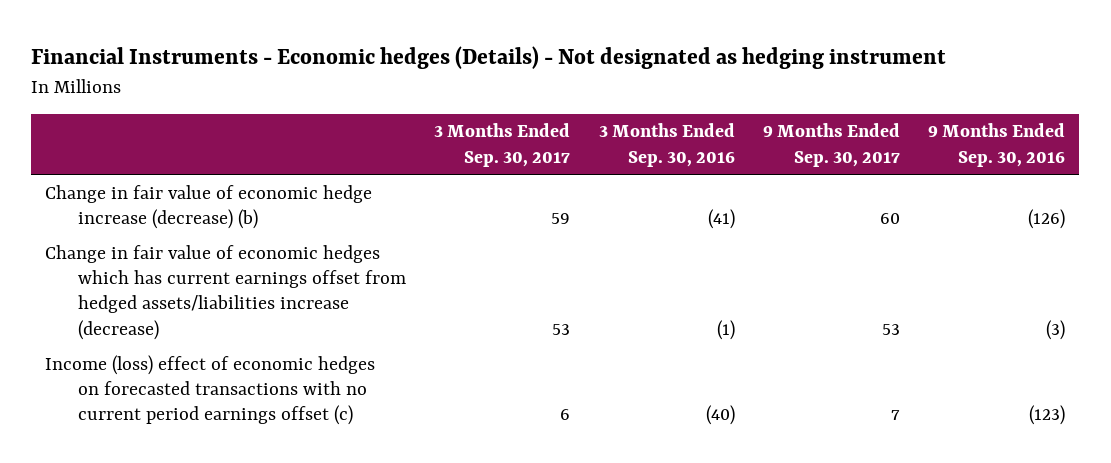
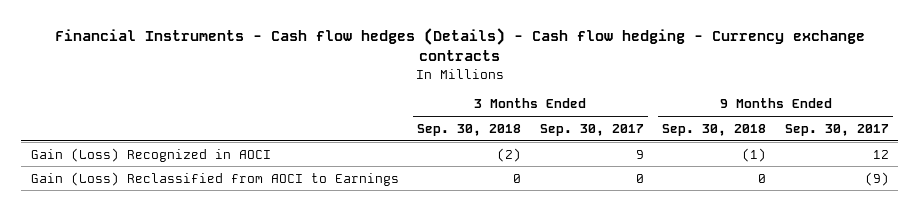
[31,46,947,70] Financial Instruments - Economic hedges (Details) - Not designated as hedging instrument -> [54,28,865,62] Financial Instruments - Cash flow hedges (Details) - Cash flow hedging - Currency exchange contracts
[598,123,735,167] 3 Months Ended Sep. 30, 2016 -> none
[928,123,1066,167] 9 Months Ended Sep. 30, 2016 -> none
none -> [417,123,522,136] Sep. 30, 2018
none -> [662,123,767,136] Sep. 30, 2018
[45,184,373,229] Change in fair value of economic hedge increase (decrease) (b) -> none
[45,244,406,340] Change in fair value of economic hedges which has current earnings offset from hedged assets/liabilities increase (decrease) -> none
[45,354,376,426] Income (loss) effect of economic hedges on forecasted transactions with no current period earnings offset (c) -> none
none -> [30,147,271,162] Gain (Loss) Recognized in AOCI
none -> [30,171,399,186] Gain (Loss) Reclassified from AOCI to Earnings

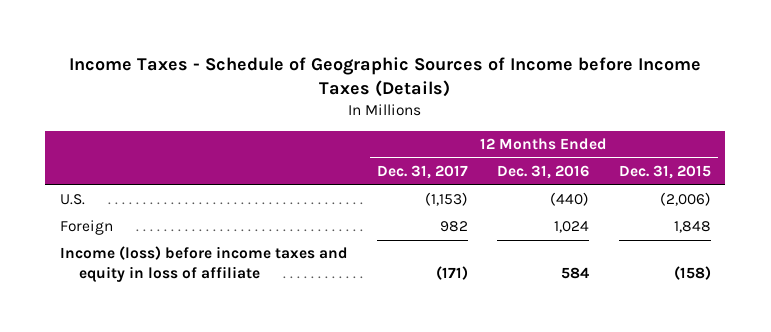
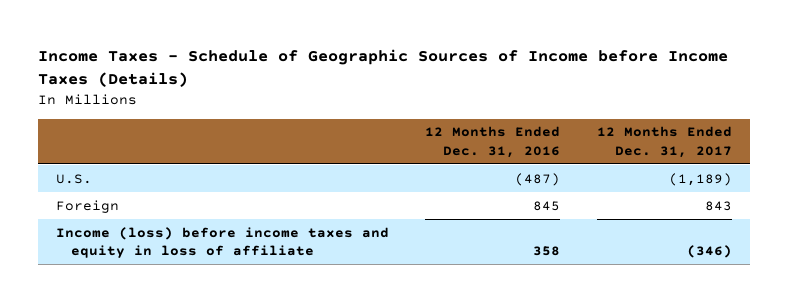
[618,165,711,180] Dec. 31, 2015 -> none
[425,192,469,207] (1,153) -> [668,172,732,186] (1,189)
[550,192,590,207] (440) -> [515,172,561,186] (487)
[440,221,469,233] 982 -> [704,200,732,211] 843
[554,221,590,234] 1,024 -> [533,200,561,211] 845
[436,266,469,281] (171) -> [686,245,732,259] (346)
[561,267,590,280] 584 -> [533,246,561,257] 358

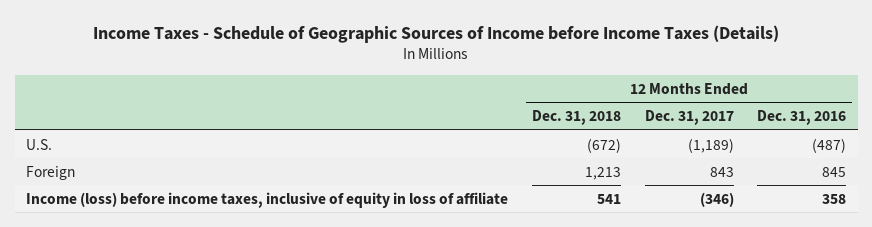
none -> [531,110,621,126] Dec. 31, 2018
[56,226,390,259] Income (loss) before income taxes and equity in loss of affiliate -> [26,191,509,208] Income (loss) before income taxes, inclusive of equity in loss of affiliate

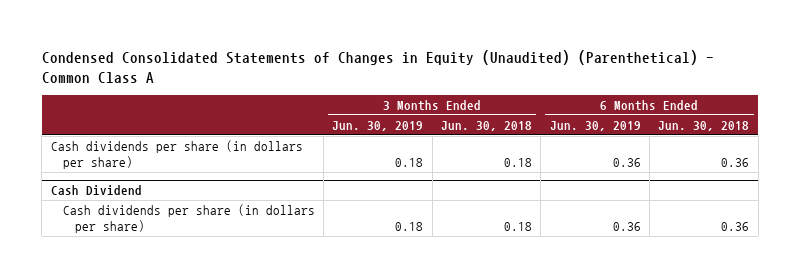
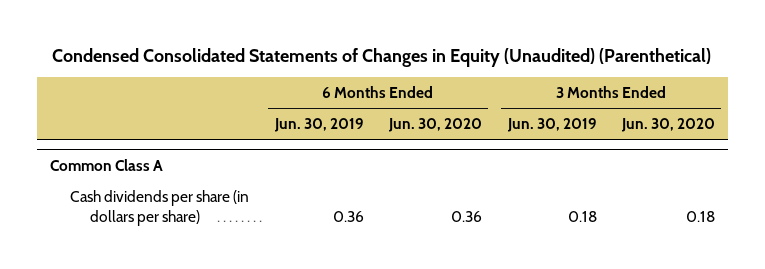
[41,49,714,83] Condensed Consolidated Statements of Changes in Equity (Unaudited) (Parenthetical) - Common Class A -> [52,47,712,67] Condensed Consolidated Statements of Changes in Equity (Unaudited) (Parenthetical)
[440,120,532,131] Jun. 30, 2018 -> none
[658,120,750,131] Jun. 30, 2018 -> none
none -> [388,118,483,133] Jun. 30, 2020
none -> [621,118,716,133] Jun. 30, 2020
[50,140,303,170] Cash dividends per share (in dollars per share) -> none
[50,185,142,196] Cash Dividend -> [49,158,163,171] Common Class A

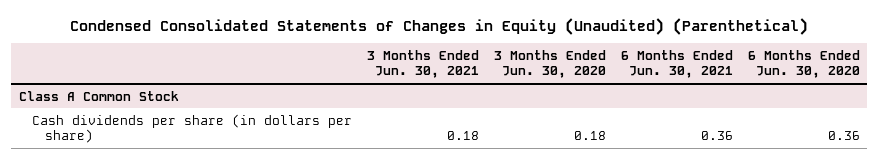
[273,118,364,133] Jun. 30, 2019 -> none
[506,118,597,133] Jun. 30, 2019 -> none
none -> [366,49,479,79] 3 Months Ended Jun. 30, 2021
none -> [620,49,733,79] 6 Months Ended Jun. 30, 2021
[49,158,163,171] Common Class A -> [18,90,179,101] Class A Common Stock

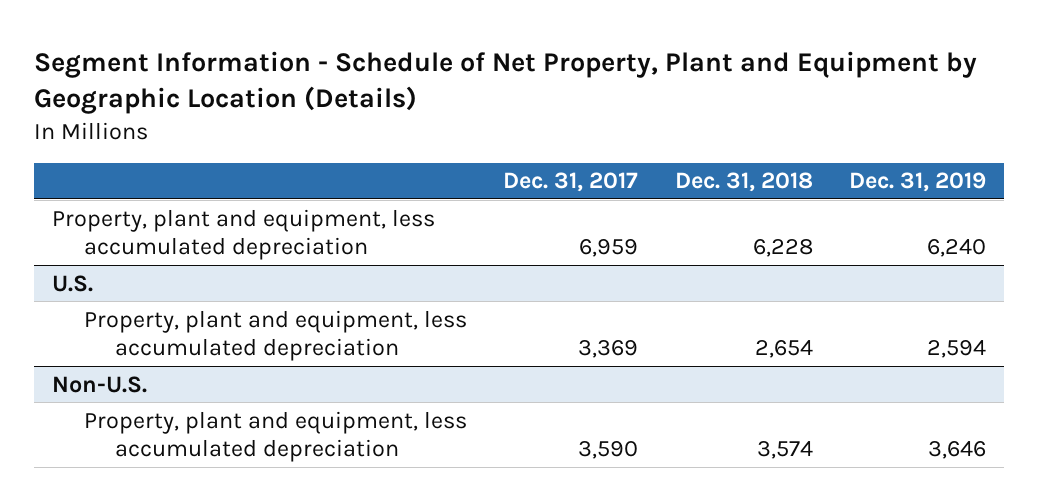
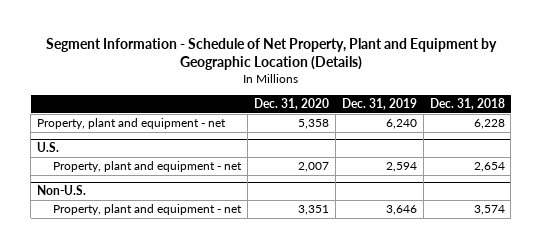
[503,172,639,193] Dec. 31, 2017 -> none
none -> [254,97,330,110] Dec. 31, 2020
[52,208,436,261] Property, plant and equipment, less accumulated depreciation -> [37,118,227,130] Property, plant and equipment - net
[83,309,467,362] Property, plant and equipment, less accumulated depreciation -> [53,161,243,173] Property, plant and equipment - net
[83,410,467,463] Property, plant and equipment, less accumulated depreciation -> [53,204,243,216] Property, plant and equipment - net

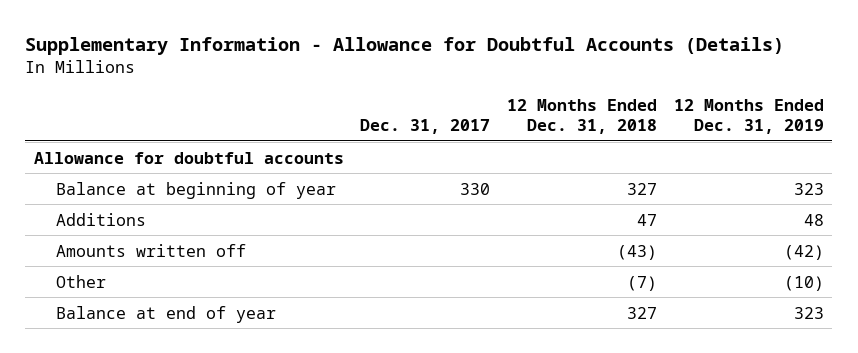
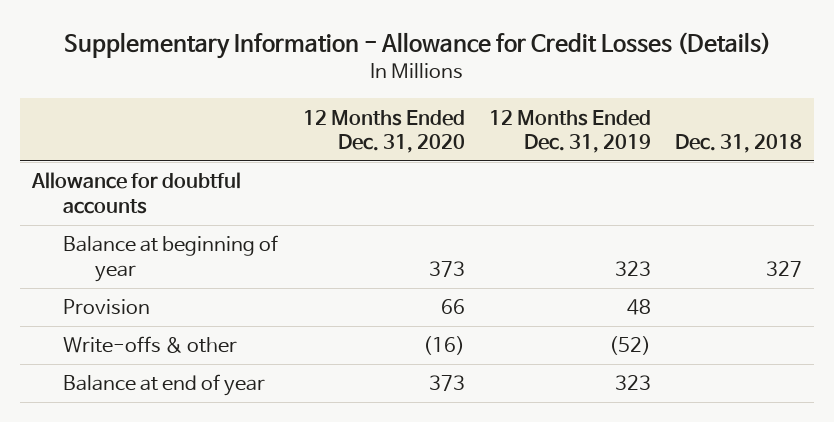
[25,36,785,55] Supplementary Information - Allowance for Doubtful Accounts (Details) -> [64,32,772,60] Supplementary Information - Allowance for Credit Losses (Details)
[360,118,491,134] Dec. 31, 2017 -> none
[507,98,658,134] 12 Months Ended Dec. 31, 2018 -> none
none -> [302,109,465,153] 12 Months Ended Dec. 31, 2020
none -> [675,133,803,153] Dec. 31, 2018
[55,274,106,288] Other -> none
[55,212,146,226] Additions -> [63,299,151,316] Provision
[55,243,246,257] Amounts written off -> [63,336,238,354] Write-offs & other
[783,244,824,260] (42) -> [608,336,651,356] (52)

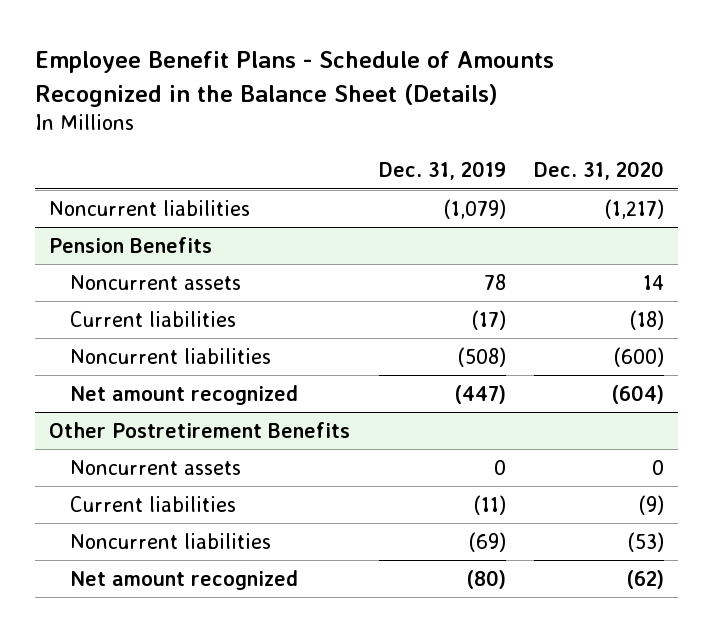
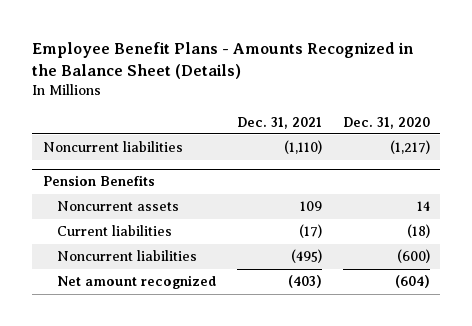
[35,51,555,107] Employee Benefit Plans - Schedule of Amounts Recognized in the Balance Sheet (Details) -> [32,42,415,80] Employee Benefit Plans - Amounts Recognized in the Balance Sheet (Details)
[378,161,506,181] Dec. 31, 2019 -> none
none -> [237,116,323,129] Dec. 31, 2021
[49,421,351,438] Other Postretirement Benefits -> none
[70,459,242,475] Noncurrent assets -> none
[70,495,237,512] Current liabilities -> none
[70,532,272,549] Noncurrent liabilities -> none
[70,569,299,590] Net amount recognized -> none

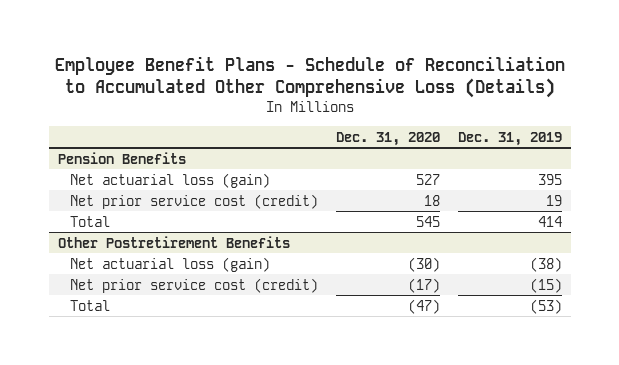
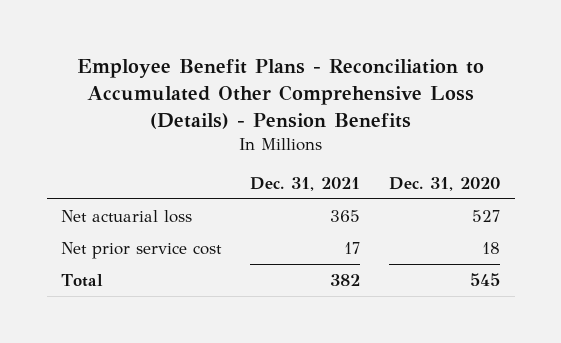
[54,55,565,98] Employee Benefit Plans - Schedule of Reconciliation to Accumulated Other Comprehensive Loss (Details) -> [76,59,484,129] Employee Benefit Plans - Reconciliation to Accumulated Other Comprehensive Loss (Details) - Pension Benefits
[457,131,562,146] Dec. 31, 2019 -> none
none -> [250,176,361,191] Dec. 31, 2021
[57,151,186,164] Pension Benefits -> none
[69,172,270,188] Net actuarial loss (gain) -> [61,209,193,223] Net actuarial loss
[69,193,318,209] Net prior service cost (credit) -> [61,241,223,259] Net prior service cost
[57,235,290,248] Other Postretirement Benefits -> none
[69,256,270,272] Net actuarial loss (gain) -> none
[69,277,318,293] Net prior service cost (credit) -> none
[69,299,110,311] Total -> none

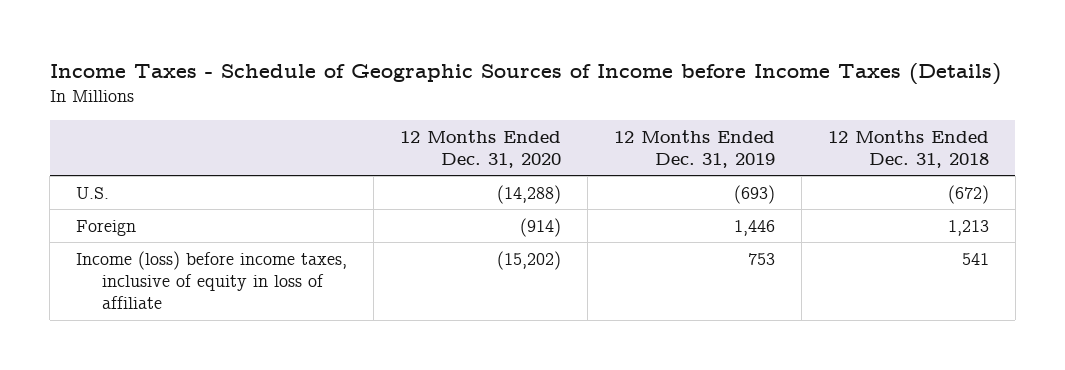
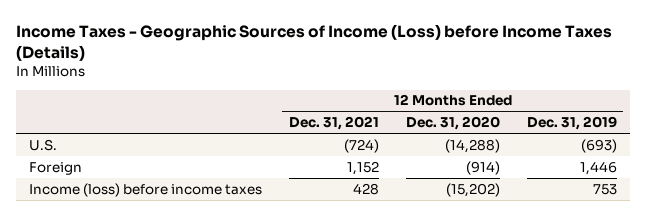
[49,62,1001,85] Income Taxes - Schedule of Geographic Sources of Income before Income Taxes (Details) -> [15,23,612,61] Income Taxes - Geographic Sources of Income (Loss) before Income Taxes (Details)
[827,129,989,168] 12 Months Ended Dec. 31, 2018 -> none
none -> [288,116,379,131] Dec. 31, 2021
[76,250,348,310] Income (loss) before income taxes, inclusive of equity in loss of affiliate -> [28,182,262,197] Income (loss) before income taxes

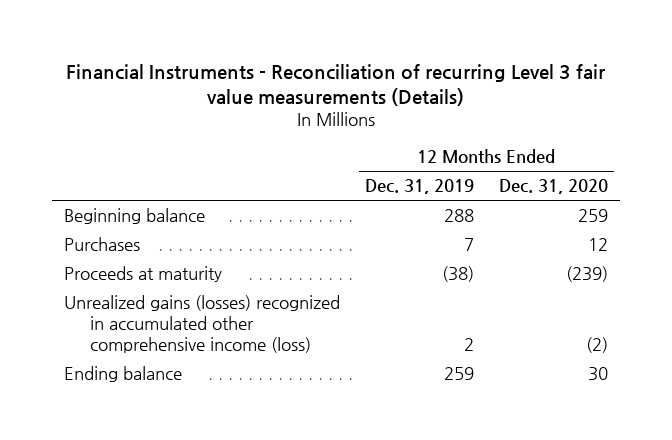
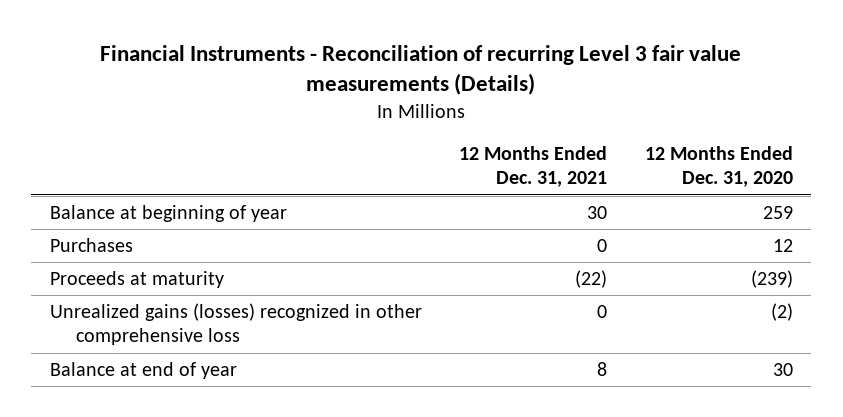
[365,179,475,195] Dec. 31, 2019 -> none
none -> [459,146,608,188] 12 Months Ended Dec. 31, 2021
[64,208,206,225] Beginning balance -> [49,204,287,222] Balance at beginning of year
[64,295,341,353] Unrealized gains (losses) recognized in accumulated other comprehensive income (loss) -> [49,302,422,346] Unrealized gains (losses) recognized in other comprehensive loss
[64,366,183,383] Ending balance -> [49,361,237,379] Balance at end of year

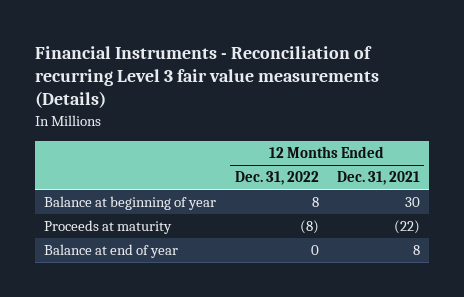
[644,146,793,188] 12 Months Ended Dec. 31, 2020 -> none
none -> [234,171,319,186] Dec. 31, 2022
[49,237,133,252] Purchases -> none
[49,302,422,346] Unrealized gains (losses) recognized in other comprehensive loss -> none

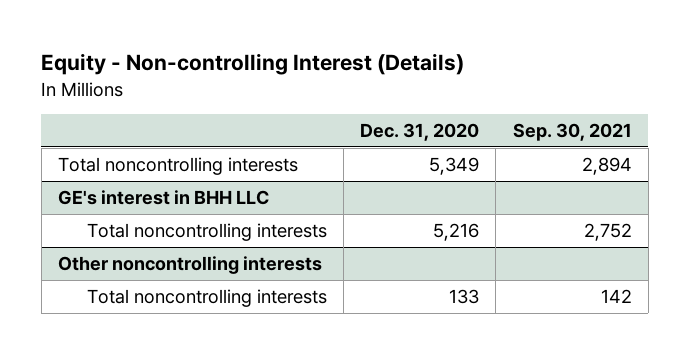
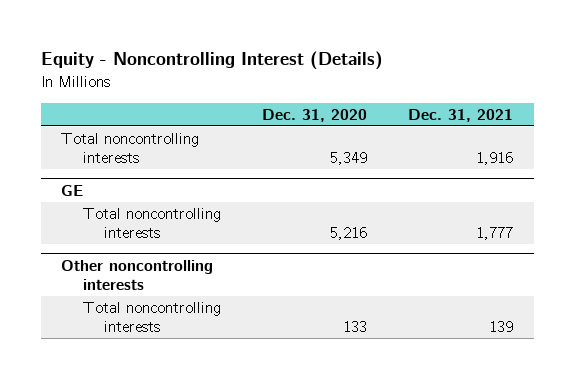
[41,53,465,76] Equity - Non-controlling Interest (Details) -> [40,51,383,71] Equity - Noncontrolling Interest (Details)
[512,123,632,142] Sep. 30, 2021 -> none
none -> [408,108,514,122] Dec. 31, 2021
[57,189,269,205] GE's interest in BHH LLC -> [61,184,84,196] GE

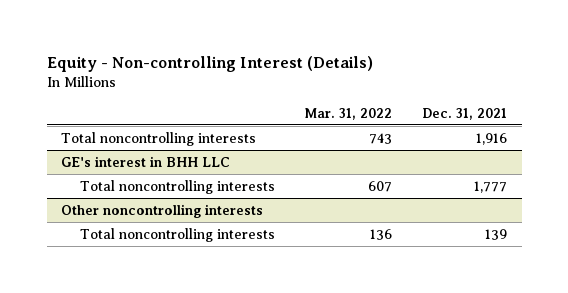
[40,51,383,71] Equity - Noncontrolling Interest (Details) -> [46,56,373,73] Equity - Non-controlling Interest (Details)
[262,108,368,122] Dec. 31, 2020 -> none
none -> [304,107,393,120] Mar. 31, 2022
[61,184,84,196] GE -> [61,155,231,167] GE's interest in BHH LLC

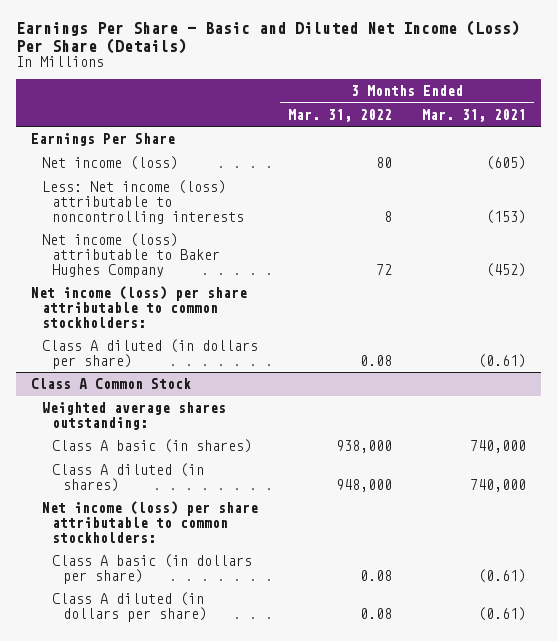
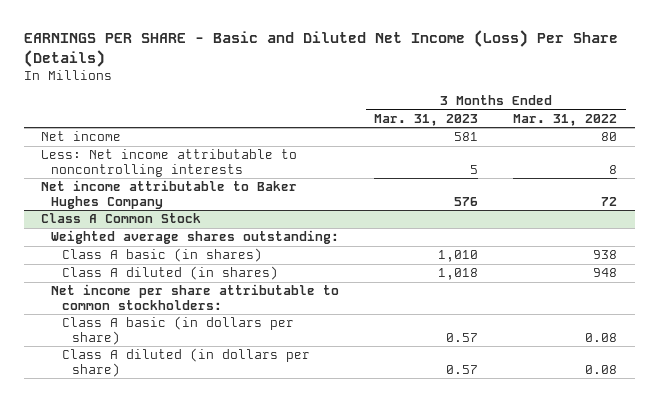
[16,20,521,54] Earnings Per Share - Basic and Diluted Net Income (Loss) Per Share (Details) -> [23,30,618,67] EARNINGS PER SHARE - Basic and Diluted Net Income (Loss) Per Share (Details)
[422,108,527,122] Mar. 31, 2021 -> none
none -> [374,114,479,127] Mar. 31, 2023
[31,133,176,147] Earnings Per Share -> none
[31,286,248,328] Net income (loss) per share attributable to common stockholders: -> none
[41,339,258,369] Class A diluted (in dollars per share) -> none
[41,156,178,171] Net income (loss) -> [41,131,122,142] Net income
[41,180,245,224] Less: Net income (loss) attributable to noncontrolling interests -> [41,149,298,177] Less: Net income attributable to noncontrolling interests
[41,233,221,278] Net income (loss) attributable to Baker Hughes Company -> [41,180,298,209] Net income attributable to Baker Hughes Company
[335,440,392,454] 938,000 -> [593,250,618,260] 938
[335,478,392,492] 948,000 -> [593,268,618,278] 948
[41,501,258,543] Net income (loss) per share attributable to common stockholders: -> [51,284,340,310] Net income per share attributable to common stockholders:

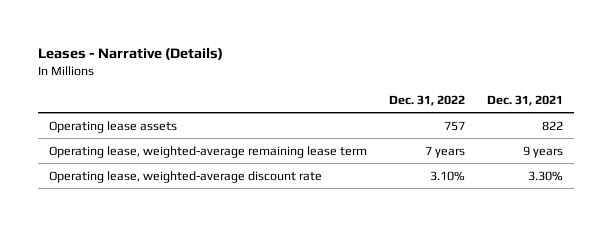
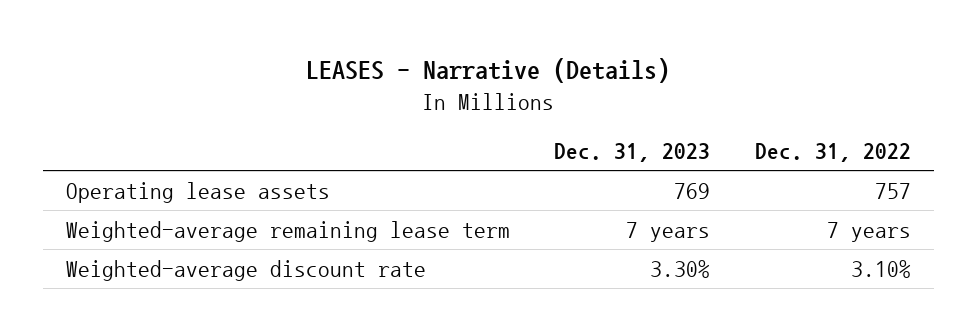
[38,46,224,60] Leases - Narrative (Details) -> [306,58,671,84] LEASES - Narrative (Details)
[486,95,563,107] Dec. 31, 2021 -> none
none -> [554,143,711,163] Dec. 31, 2023
[49,145,368,158] Operating lease, weighted-average remaining lease term -> [65,220,510,242] Weighted-average remaining lease term
[49,170,323,183] Operating lease, weighted-average discount rate -> [65,259,426,281] Weighted-average discount rate

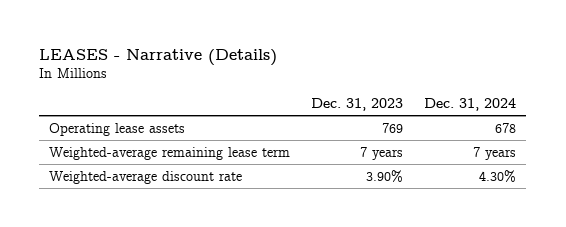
[755,143,912,163] Dec. 31, 2022 -> none
none -> [424,98,517,112] Dec. 31, 2024
[650,259,711,278] 3.30% -> [366,169,404,183] 3.90%

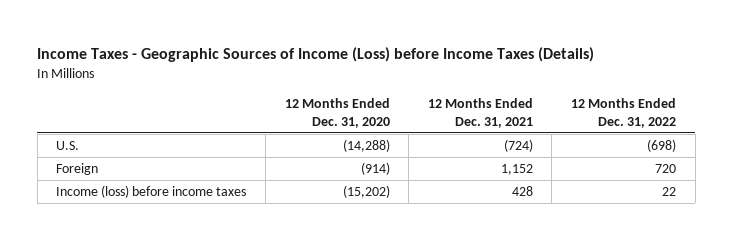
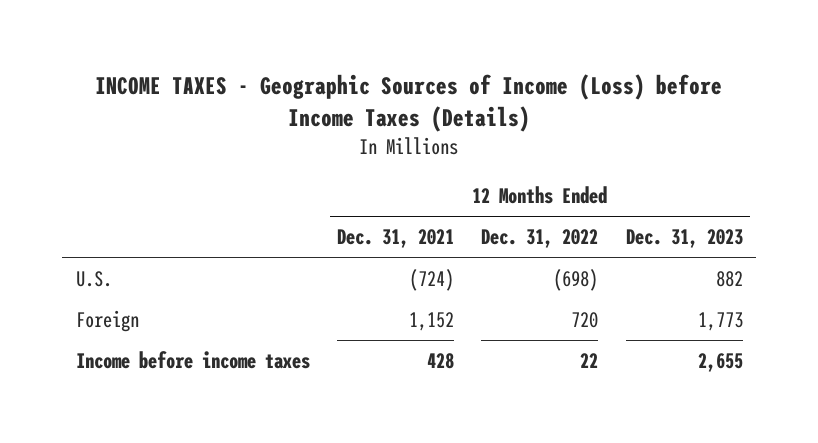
[37,47,595,63] Income Taxes - Geographic Sources of Income (Loss) before Income Taxes (Details) -> [95,74,723,133] INCOME TAXES - Geographic Sources of Income (Loss) before Income Taxes (Details)
[284,98,390,129] 12 Months Ended Dec. 31, 2020 -> none
none -> [625,228,743,248] Dec. 31, 2023
[56,185,247,199] Income (loss) before income taxes -> [75,350,310,369] Income before income taxes

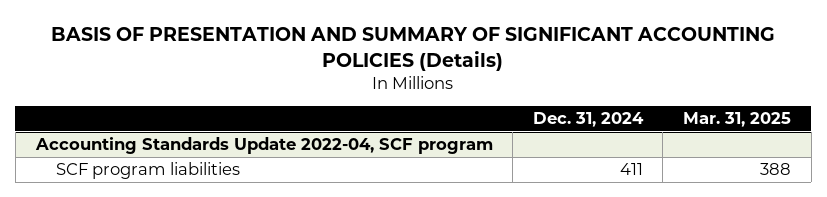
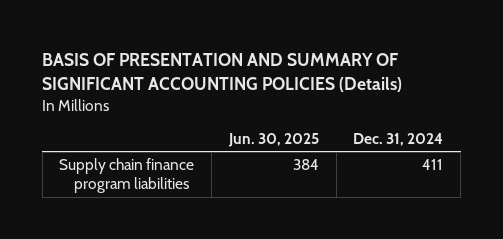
[683,112,792,128] Mar. 31, 2025 -> none
none -> [227,133,319,148] Jun. 30, 2025
[34,137,493,155] Accounting Standards Update 2022-04, SCF program -> none
[55,162,240,180] SCF program liabilities -> [59,158,195,194] Supply chain finance program liabilities

